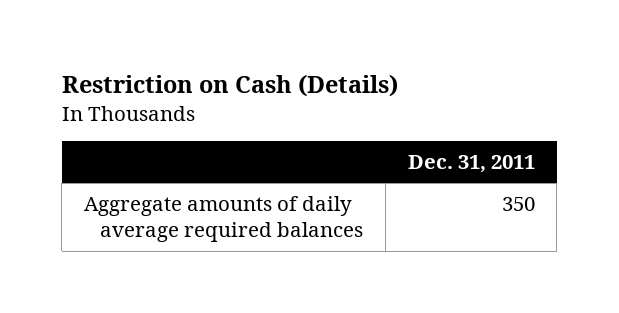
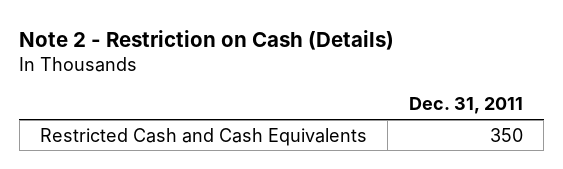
[61,74,398,98] Restriction on Cash (Details) -> [19,29,395,50] Note 2 - Restriction on Cash (Details)
[84,195,364,243] Aggregate amounts of daily average required balances -> [40,127,368,146] Restricted Cash and Cash Equivalents

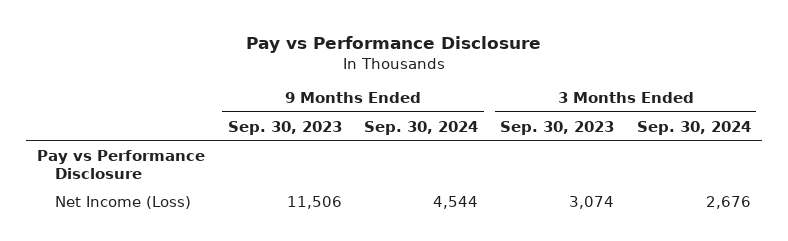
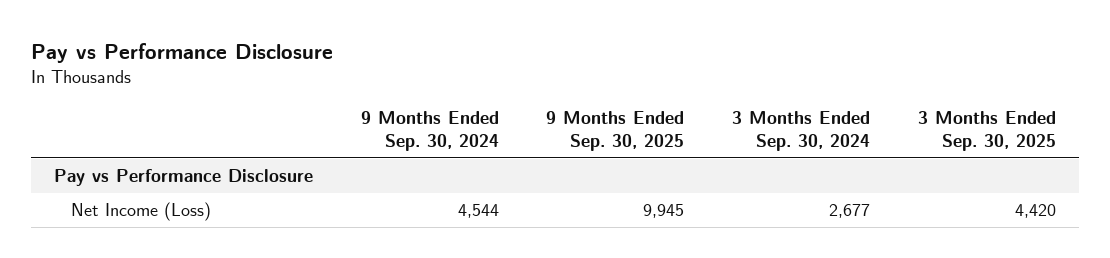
[227,120,342,135] Sep. 30, 2023 -> none
[500,120,615,135] Sep. 30, 2023 -> none
none -> [546,111,685,151] 9 Months Ended Sep. 30, 2025
none -> [917,111,1056,151] 3 Months Ended Sep. 30, 2025
[705,195,751,209] 2,676 -> [829,204,871,219] 2,677

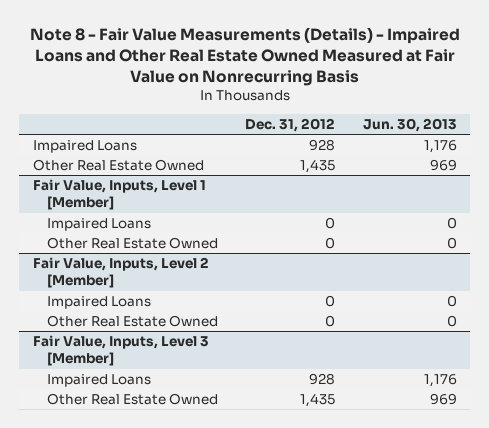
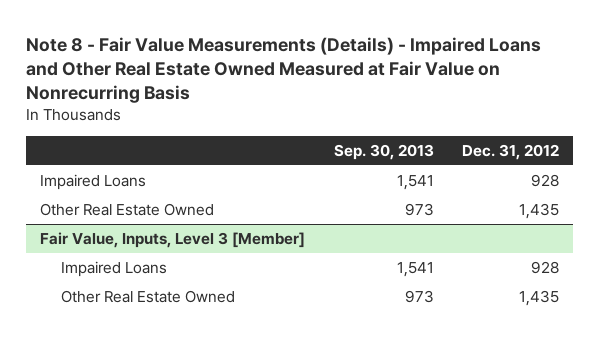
[362,117,457,132] Jun. 30, 2013 -> none
none -> [333,143,434,160] Sep. 30, 2013
[32,179,206,211] Fair Value, Inputs, Level 1 [Member] -> none
[46,218,151,232] Impaired Loans -> none
[46,237,218,250] Other Real Estate Owned -> none
[32,257,209,289] Fair Value, Inputs, Level 2 [Member] -> none
[46,296,151,310] Impaired Loans -> none
[46,315,218,328] Other Real Estate Owned -> none

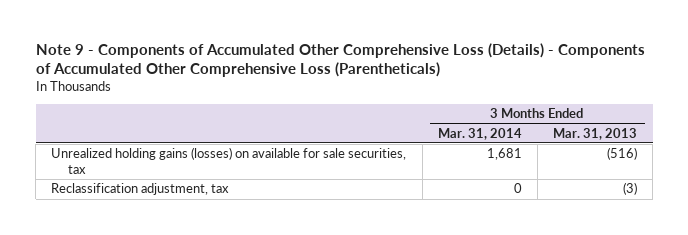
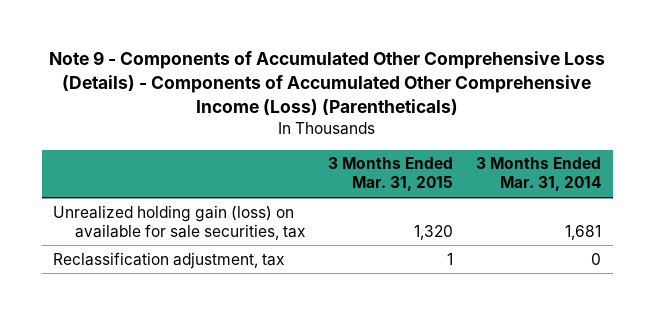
[35,43,645,78] Note 9 - Components of Accumulated Other Comprehensive Loss (Details) - Components of Accumulated Other Comprehensive Loss (Parentheticals) -> [49,51,606,116] Note 9 - Components of Accumulated Other Comprehensive Loss (Details) - Components of Accumulated Other Comprehensive Income (Loss) (Parentheticals)
[552,127,637,140] Mar. 31, 2013 -> none
none -> [327,157,453,192] 3 Months Ended Mar. 31, 2015
[51,147,407,174] Unrealized holding gains (losses) on available for sale securities, tax -> [53,204,305,240] Unrealized holding gain (loss) on available for sale securities, tax

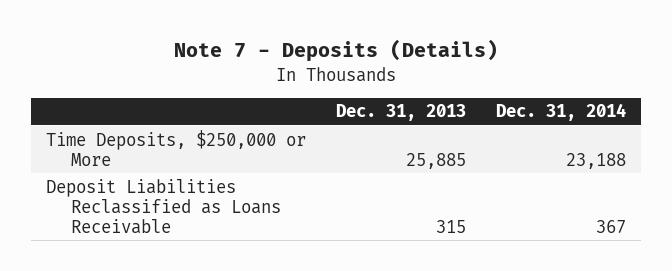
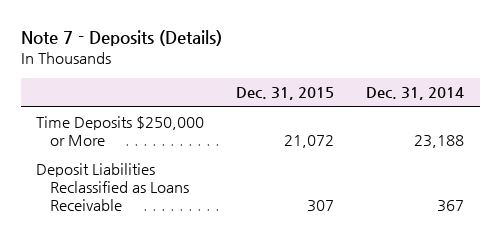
[335,104,466,122] Dec. 31, 2013 -> none
none -> [236,87,335,101] Dec. 31, 2015
[45,129,306,166] Time Deposits, $250,000 or More -> [36,115,205,146] Time Deposits $250,000 or More

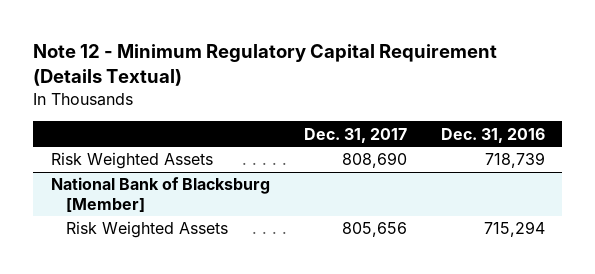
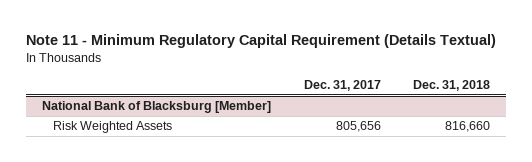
[33,44,498,87] Note 12 - Minimum Regulatory Capital Requirement (Details Textual) -> [26,34,497,49] Note 11 - Minimum Regulatory Capital Requirement (Details Textual)
[440,127,545,143] Dec. 31, 2016 -> none
none -> [412,80,490,92] Dec. 31, 2018
[50,152,213,170] Risk Weighted Assets -> none

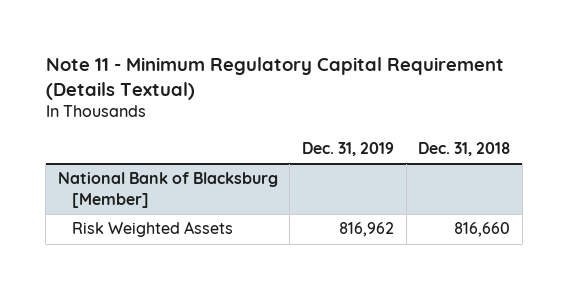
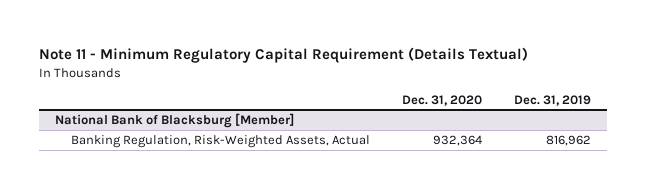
[418,141,511,156] Dec. 31, 2018 -> none
none -> [401,94,482,106] Dec. 31, 2020
[71,221,233,238] Risk Weighted Assets -> [70,134,370,148] Banking Regulation, Risk-Weighted Assets, Actual

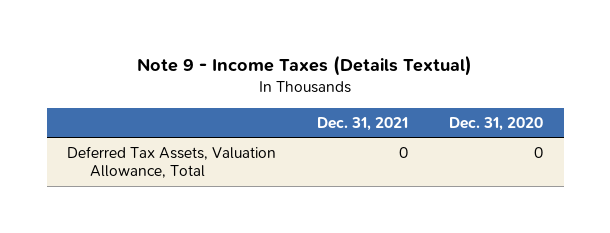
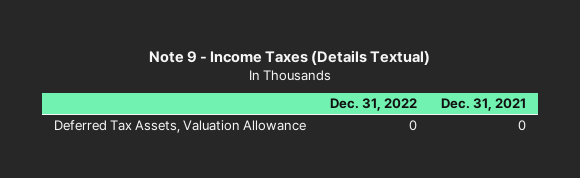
[449,116,544,131] Dec. 31, 2020 -> none
none -> [329,98,417,112] Dec. 31, 2022
[67,145,277,179] Deferred Tax Assets, Valuation Allowance, Total -> [53,120,306,134] Deferred Tax Assets, Valuation Allowance

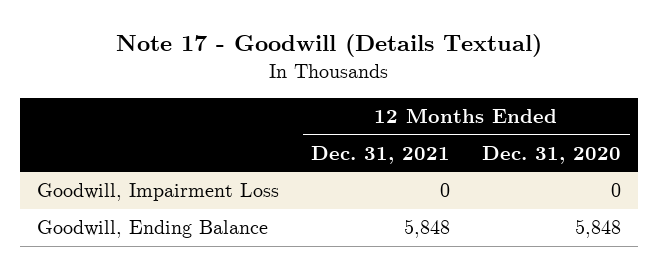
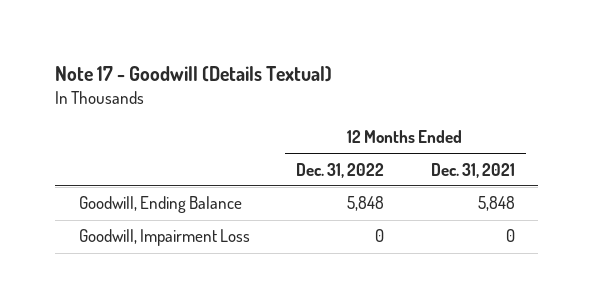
[482,145,622,164] Dec. 31, 2020 -> none
none -> [296,162,385,178] Dec. 31, 2022
[36,183,279,202] Goodwill, Impairment Loss -> [78,229,250,247] Goodwill, Impairment Loss

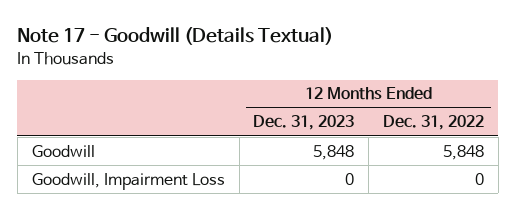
[430,162,515,178] Dec. 31, 2021 -> none
none -> [253,115,355,131] Dec. 31, 2023
[78,196,242,214] Goodwill, Ending Balance -> [31,144,95,157] Goodwill

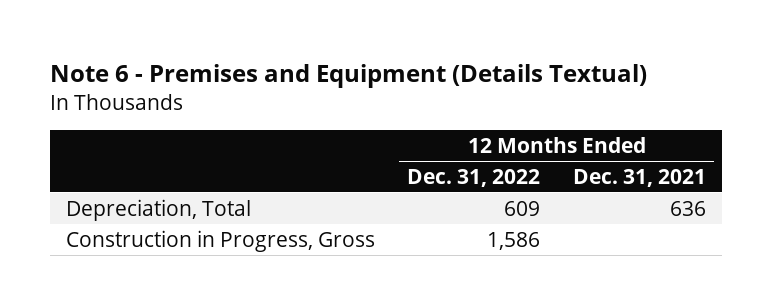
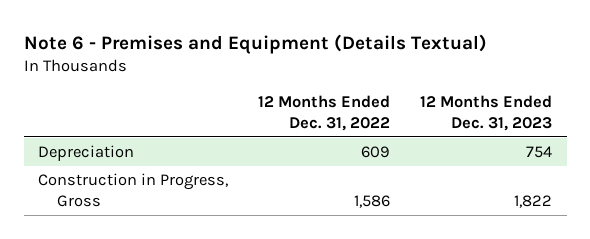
[573,168,707,187] Dec. 31, 2021 -> none
none -> [419,95,552,132] 12 Months Ended Dec. 31, 2023
[65,198,251,221] Depreciation, Total -> [38,145,135,162] Depreciation

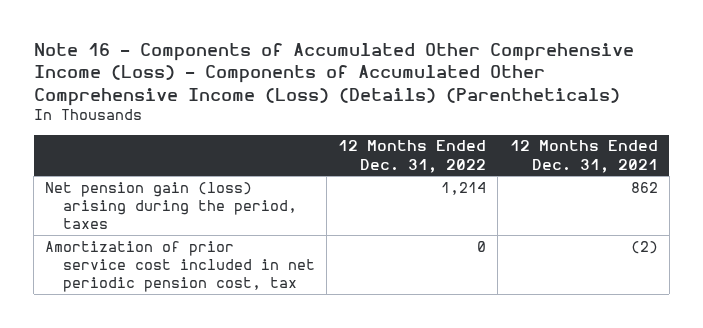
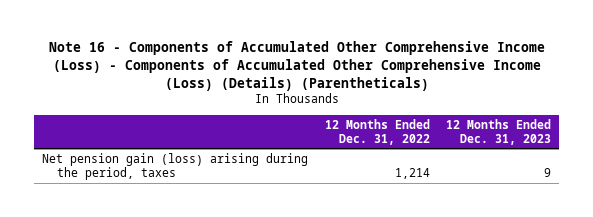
[509,140,658,173] 12 Months Ended Dec. 31, 2021 -> none
none -> [445,118,551,145] 12 Months Ended Dec. 31, 2023
[45,240,315,293] Amortization of prior service cost included in net periodic pension cost, tax -> none

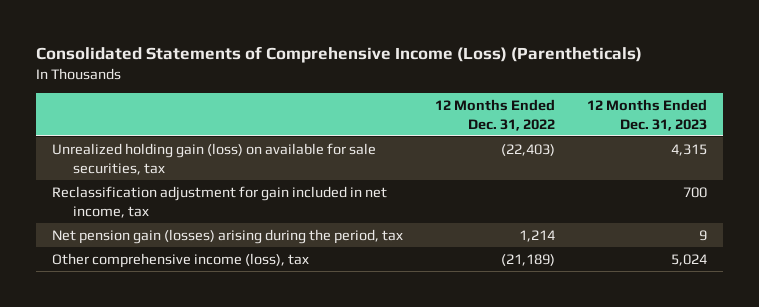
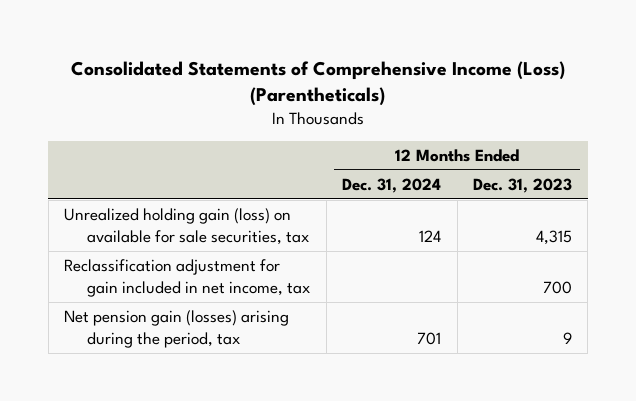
[434,98,555,131] 12 Months Ended Dec. 31, 2022 -> none
none -> [342,177,442,193] Dec. 31, 2024
[51,252,309,268] Other comprehensive income (loss), tax -> none

